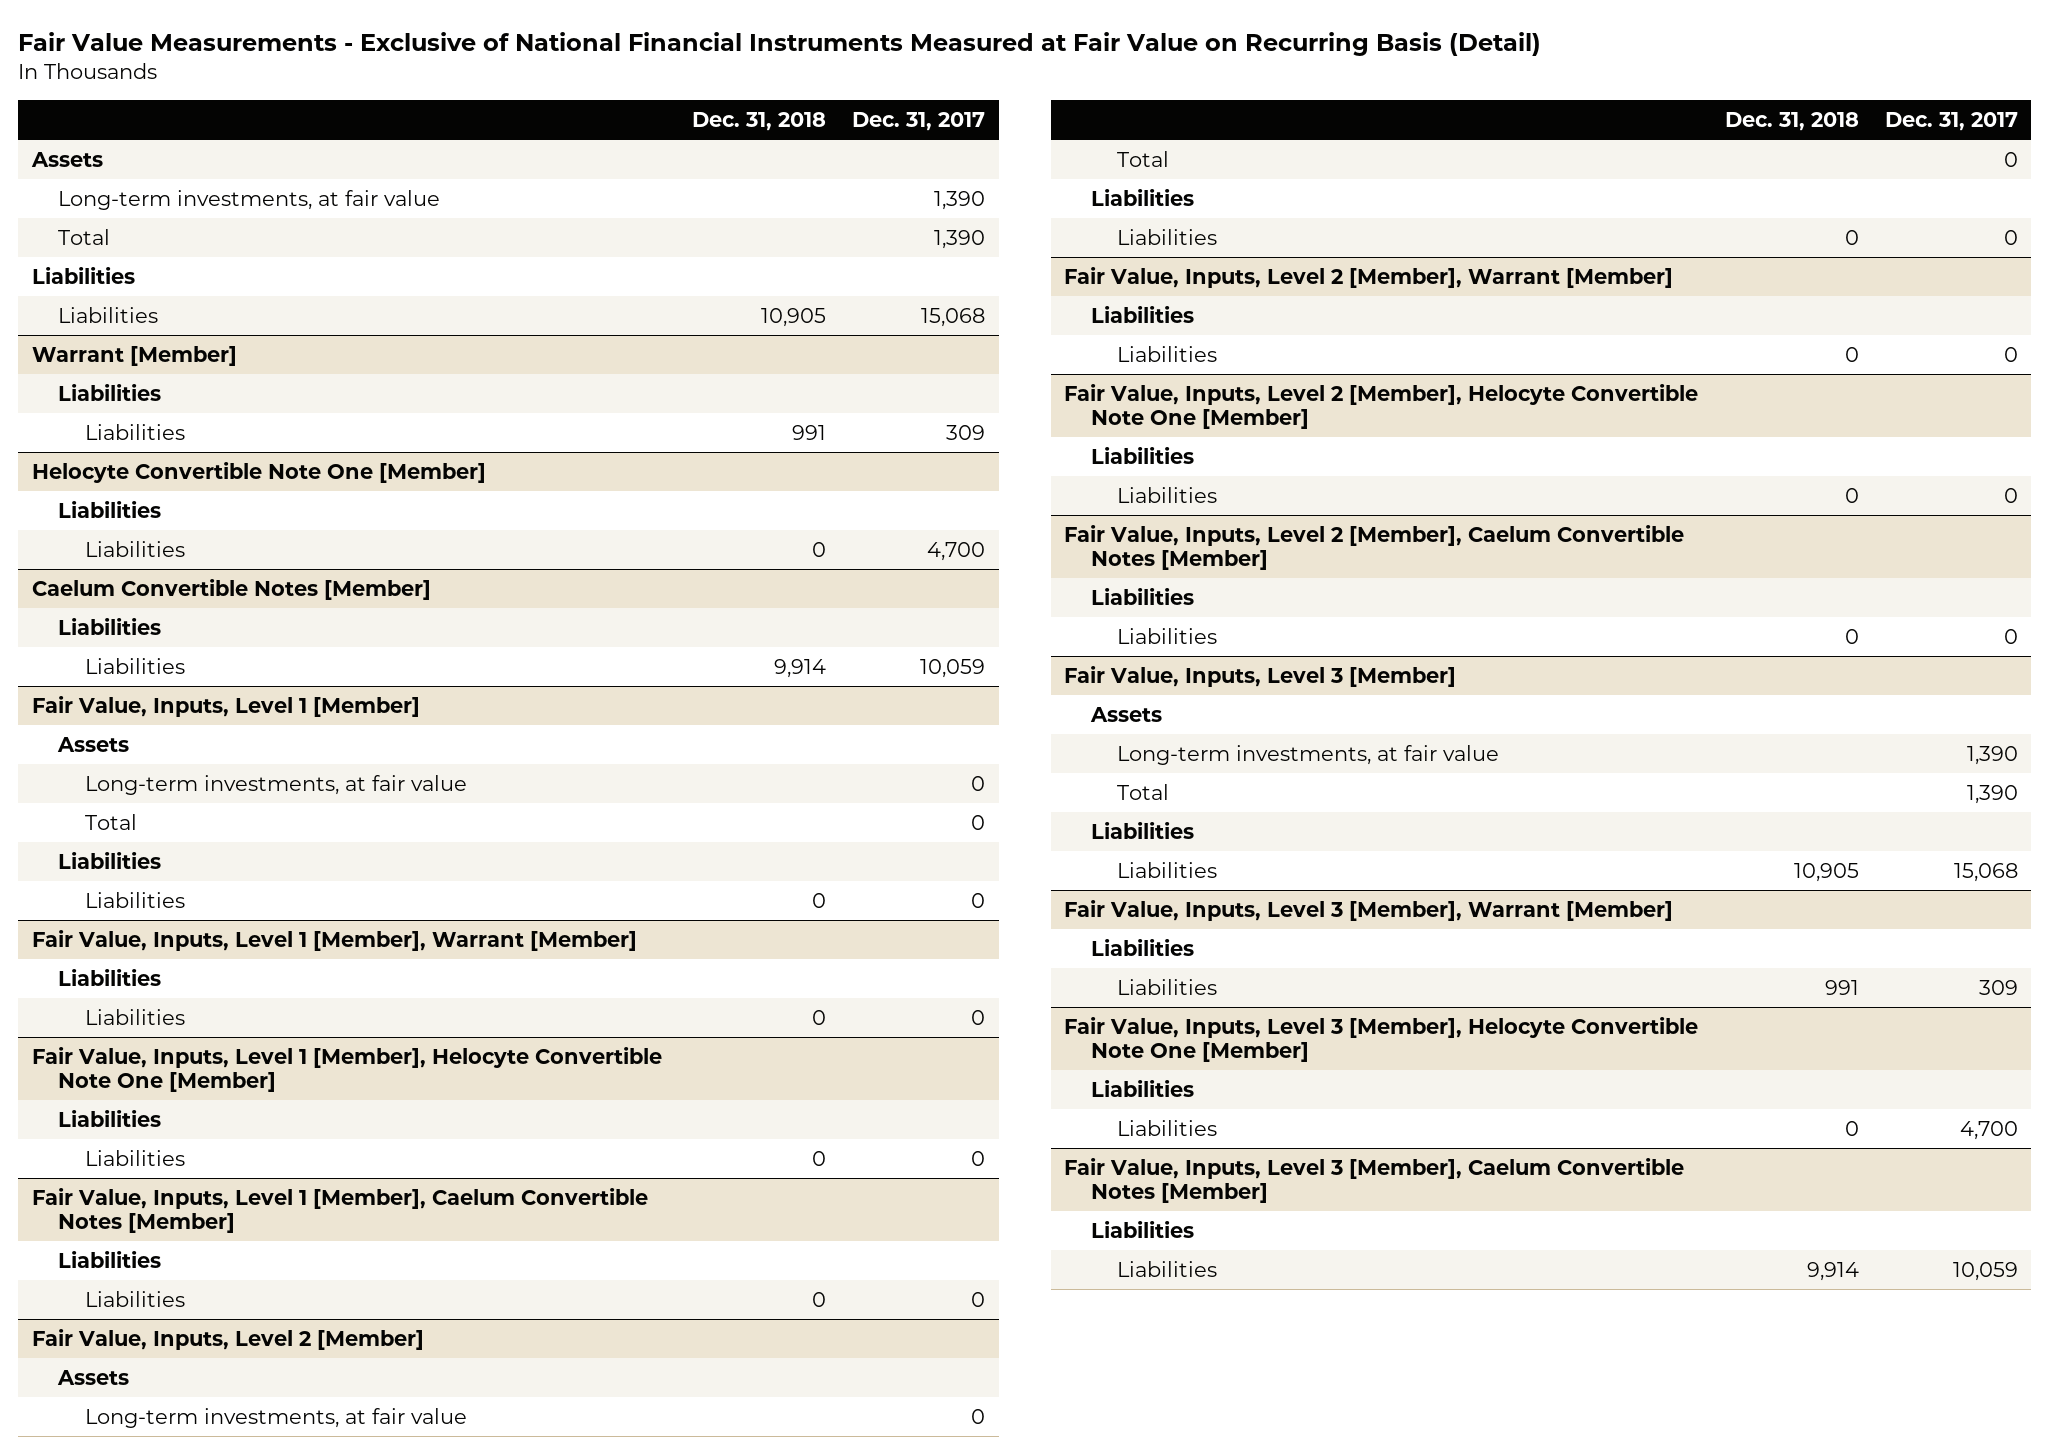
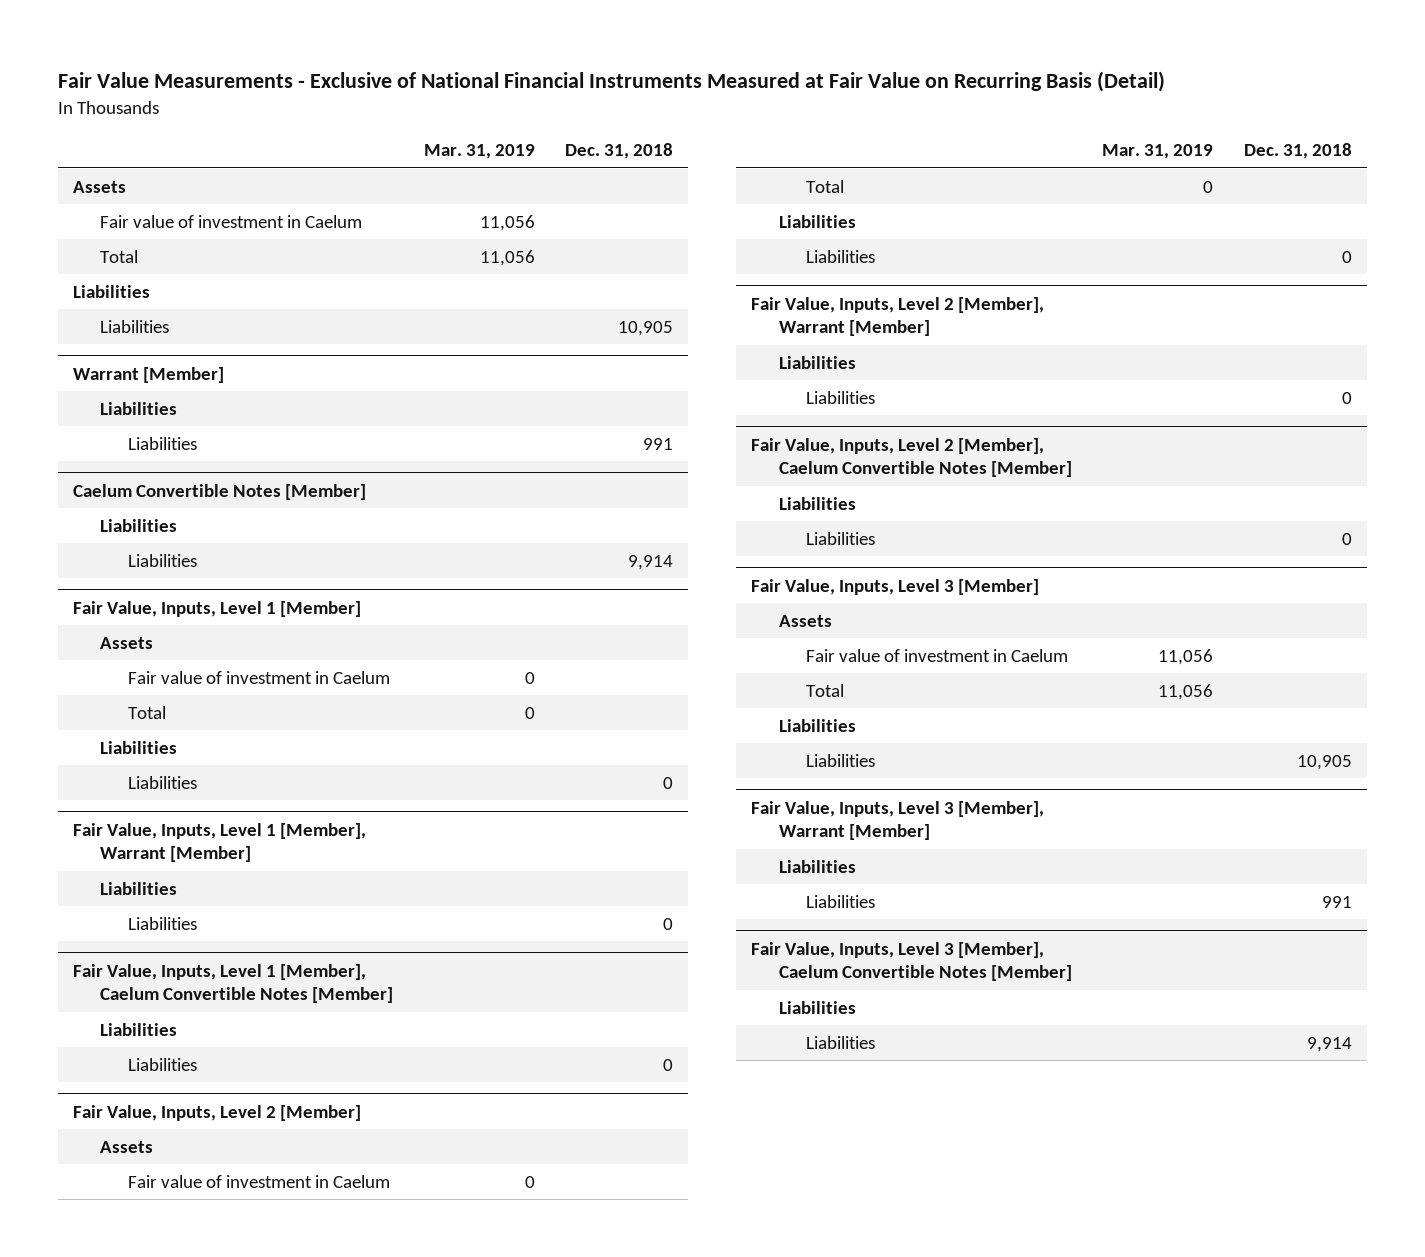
[852,112,986,132] Dec. 31, 2017 -> none
none -> [423,144,535,160] Mar. 31, 2019
[58,189,441,210] Long-term investments, at fair value -> [100,214,363,228] Fair value of investment in Caelum
[31,461,486,483] Helocyte Convertible Note One [Member] -> none
[58,500,162,518] Liabilities -> none
[84,540,185,557] Liabilities -> none
[84,774,467,795] Long-term investments, at fair value -> [127,670,390,684] Fair value of investment in Caelum
[31,1046,662,1093] Fair Value, Inputs, Level 1 [Member], Helocyte Convertible Note One [Member] -> none
[58,1109,162,1127] Liabilities -> none
[84,1149,185,1166] Liabilities -> none
[84,1407,467,1428] Long-term investments, at fair value -> [127,1174,390,1188] Fair value of investment in Caelum
[1064,383,1699,430] Fair Value, Inputs, Level 2 [Member], Helocyte Convertible Note One [Member] -> none
[1090,446,1194,464] Liabilities -> none
[1117,486,1218,503] Liabilities -> none
[1117,744,1500,765] Long-term investments, at fair value -> [806,648,1069,662] Fair value of investment in Caelum
[1064,1016,1699,1063] Fair Value, Inputs, Level 3 [Member], Helocyte Convertible Note One [Member] -> none
[1090,1079,1194,1097] Liabilities -> none
[1117,1119,1218,1136] Liabilities -> none

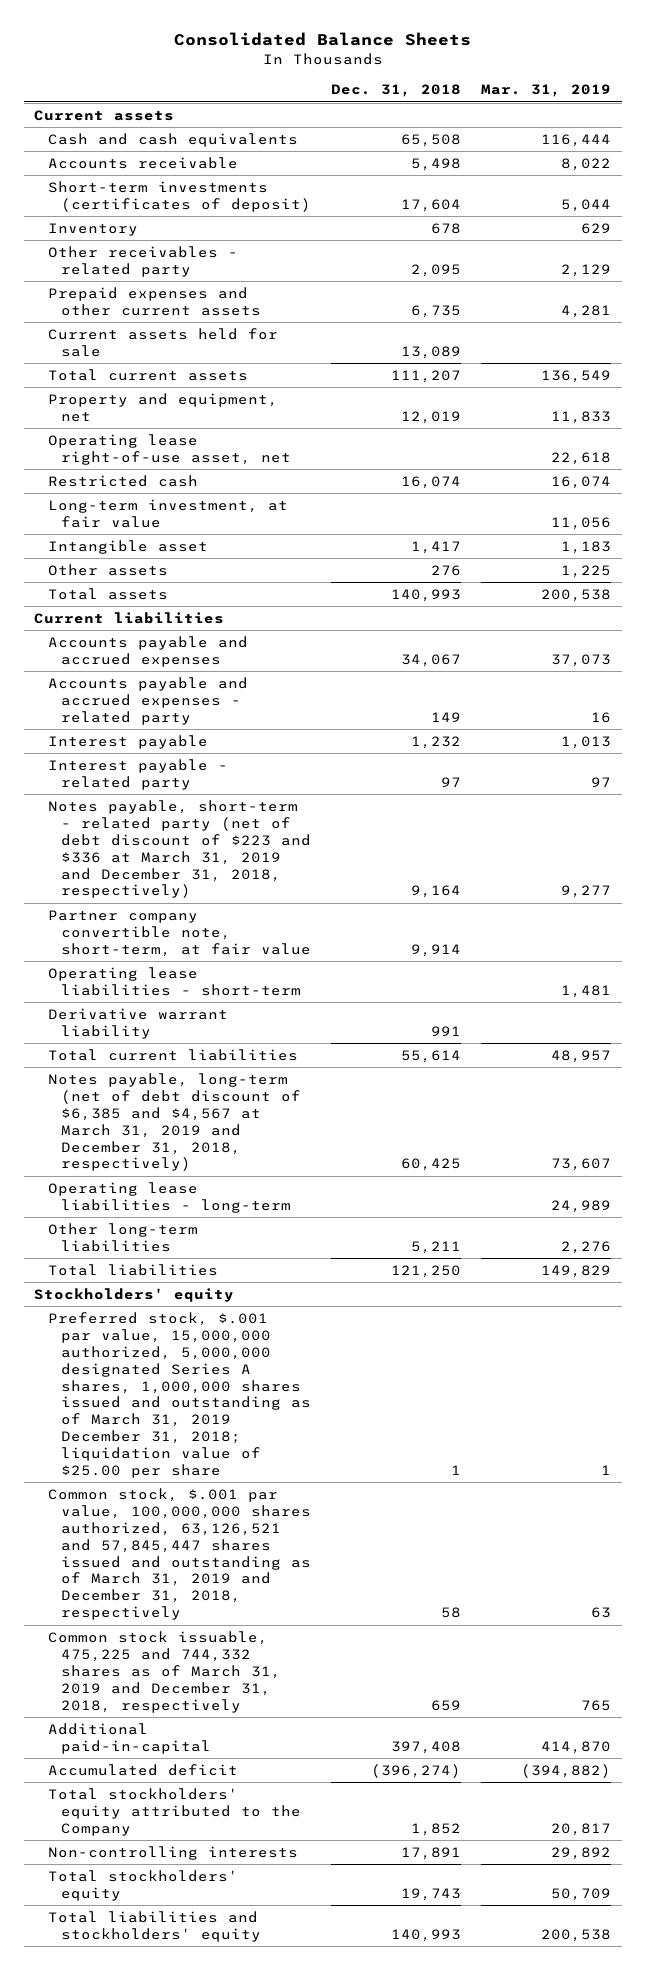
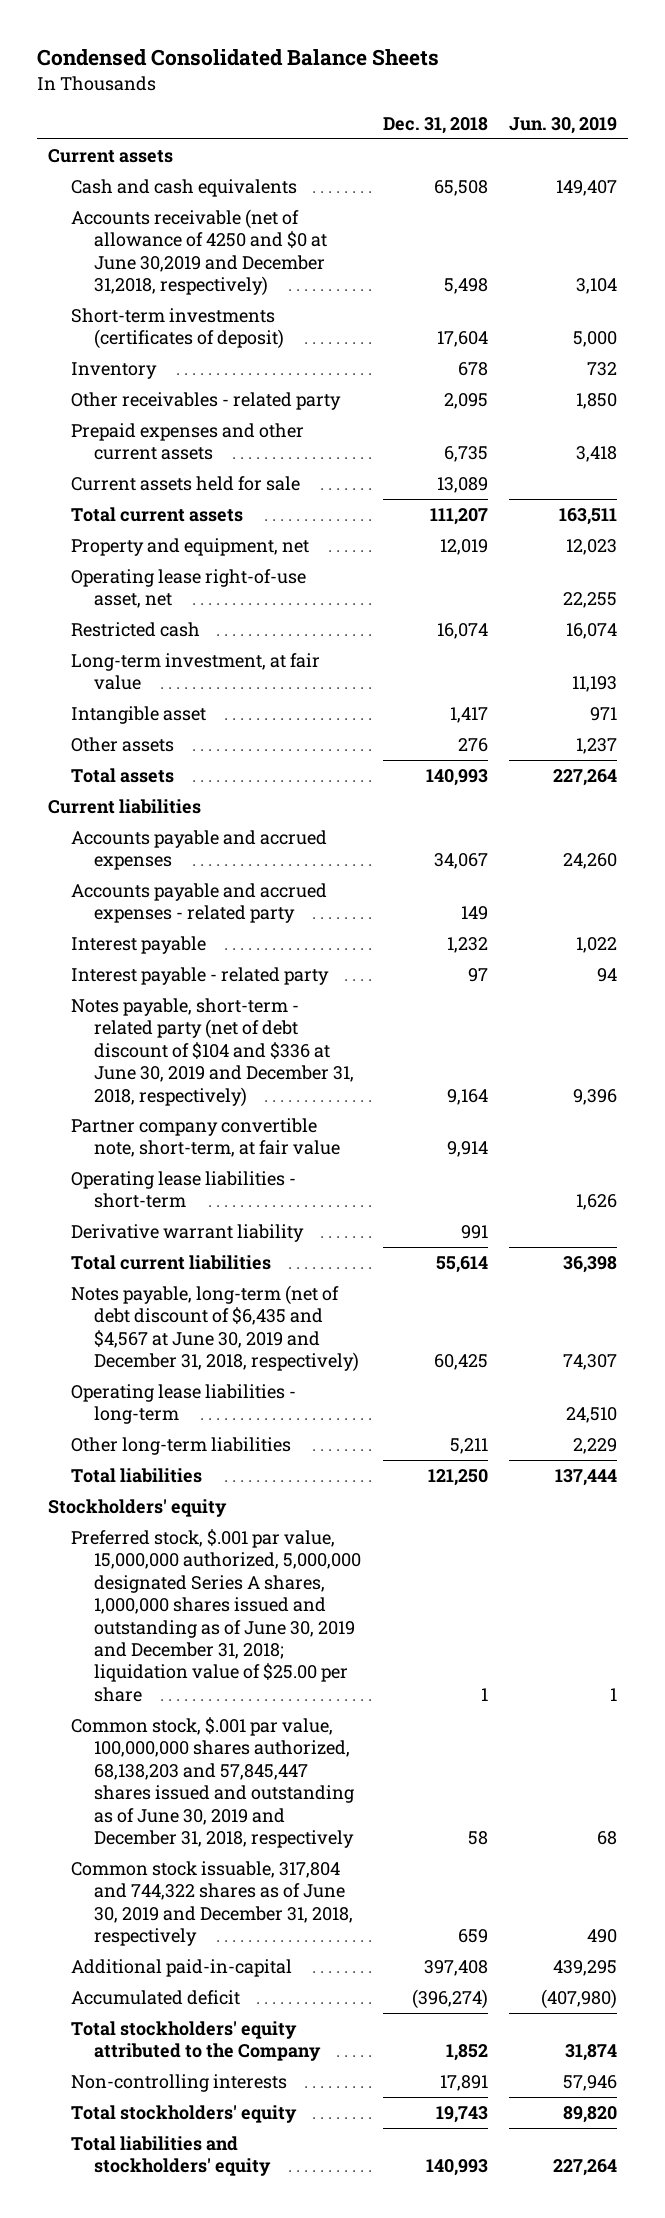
[173,32,471,47] Consolidated Balance Sheets -> [37,49,440,67] Condensed Consolidated Balance Sheets
[481,84,612,98] Mar. 31, 2019 -> none
none -> [509,116,618,134] Jun. 30, 2019
[47,156,238,169] Accounts receivable -> [71,208,328,297] Accounts receivable (net of allowance of 4250 and $0 at June 30,2019 and December 31,2018, respectively)
[47,799,312,899] Notes payable, short-term - related party (net of debt discount of $223 and $336 at March 31, 2019 and December 31, 2018, respectively) -> [71,997,355,1107] Notes payable, short-term - related party (net of debt discount of $104 and $336 at June 30, 2019 and December 31, 2018, respectively)
[47,1072,302,1172] Notes payable, long-term (net of debt discount of $6,385 and $4,567 at March 31, 2019 and December 31, 2018, respectively) -> [71,1284,360,1373] Notes payable, long-term (net of debt discount of $6,435 and $4,567 at June 30, 2019 and December 31, 2018, respectively)
[47,1311,312,1478] Preferred stock, $.001 par value, 15,000,000 authorized, 5,000,000 designated Series A shares, 1,000,000 shares issued and outstanding as of March 31, 2019 December 31, 2018; liquidation value of $25.00 per share -> [71,1528,362,1702] Preferred stock, $.001 par value, 15,000,000 authorized, 5,000,000 designated Series A shares, 1,000,000 shares issued and outstanding as of June 30, 2019 and December 31, 2018; liquidation value of $25.00 per share
[47,1487,312,1621] Common stock, $.001 par value, 100,000,000 shares authorized, 63,126,521 and 57,845,447 shares issued and outstanding as of March 31, 2019 and December 31, 2018, respectively -> [71,1716,355,1849] Common stock, $.001 par value, 100,000,000 shares authorized, 68,138,203 and 57,845,447 shares issued and outstanding as of June 30, 2019 and December 31, 2018, respectively
[47,1630,282,1713] Common stock issuable, 475,225 and 744,332 shares as of March 31, 2019 and December 31, 2018, respectively -> [71,1860,354,1947] Common stock issuable, 317,804 and 744,322 shares as of June 30, 2019 and December 31, 2018, respectively

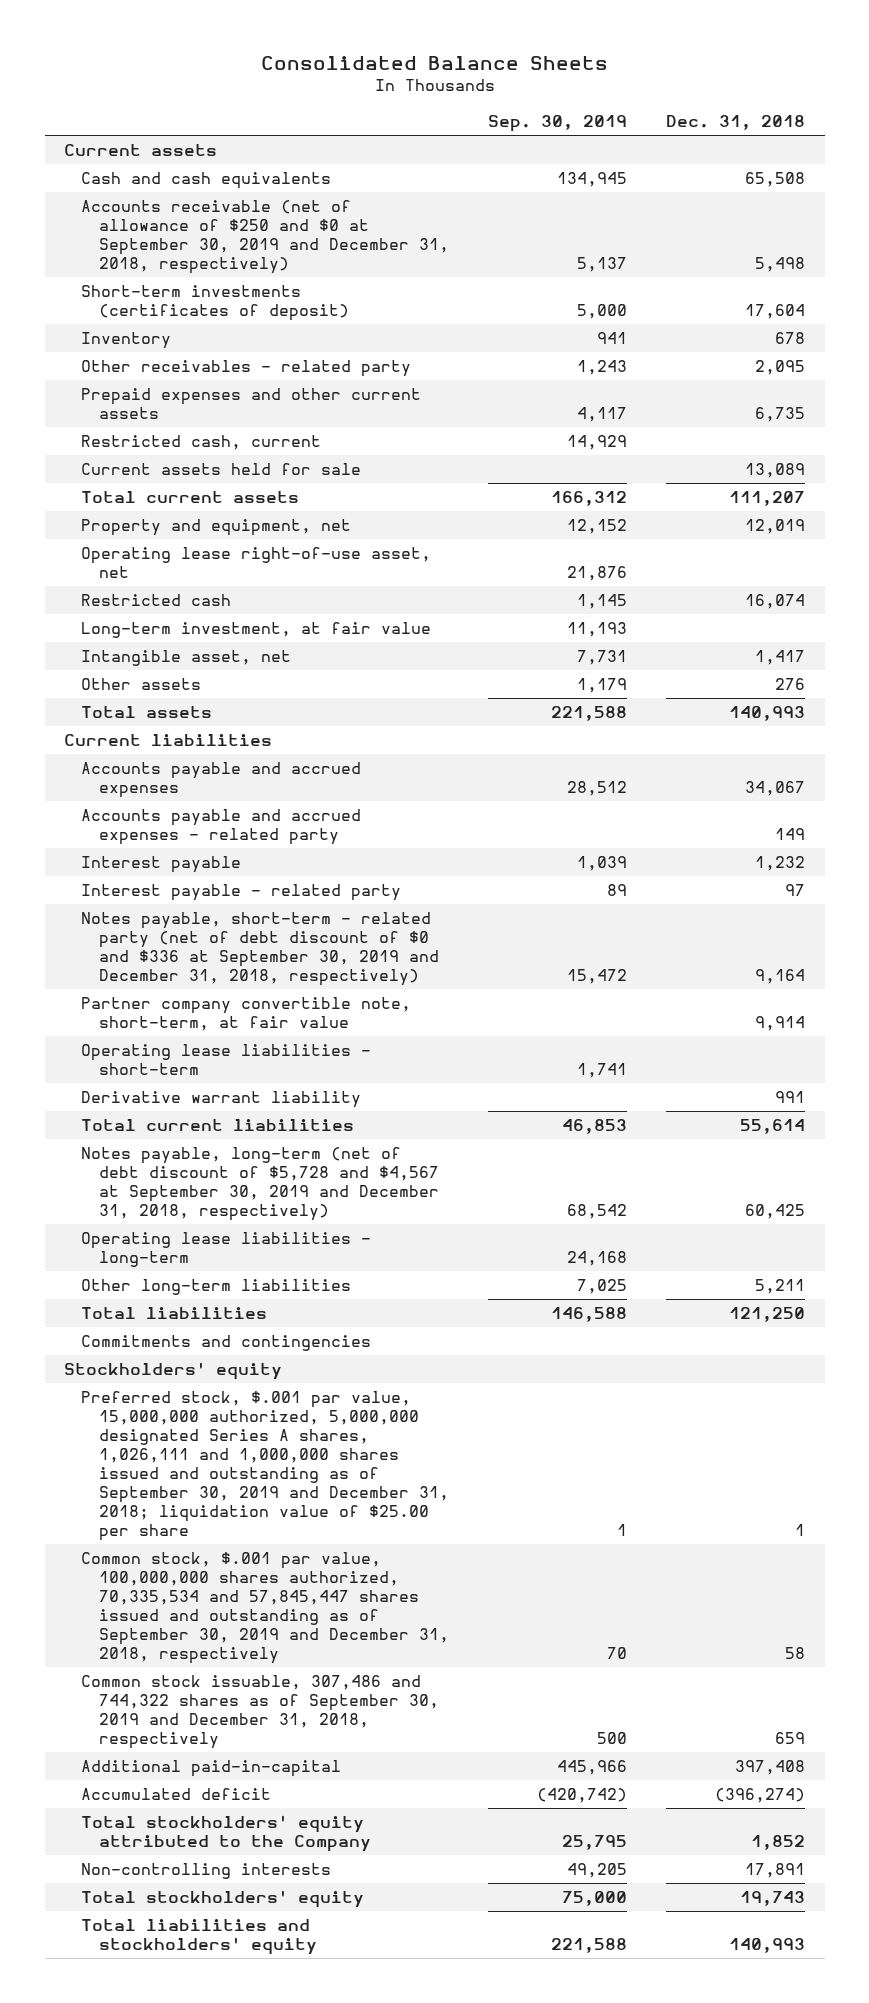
[37,49,440,67] Condensed Consolidated Balance Sheets -> [260,55,608,70] Consolidated Balance Sheets
[509,116,618,134] Jun. 30, 2019 -> none
none -> [487,115,627,133] Sep. 30, 2019
[71,208,328,297] Accounts receivable (net of allowance of 4250 and $0 at June 30,2019 and December 31,2018, respectively) -> [81,200,449,275] Accounts receivable (net of allowance of $250 and $0 at September 30, 2019 and December 31, 2018, respectively)
none -> [81,435,322,451] Restricted cash, current
[71,705,207,724] Intangible asset -> [81,650,292,667] Intangible asset, net
[71,997,355,1107] Notes payable, short-term - related party (net of debt discount of $104 and $336 at June 30, 2019 and December 31, 2018, respectively) -> [81,912,439,987] Notes payable, short-term - related party (net of debt discount of $0 and $336 at September 30, 2019 and December 31, 2018, respectively)
[71,1284,360,1373] Notes payable, long-term (net of debt discount of $6,435 and $4,567 at June 30, 2019 and December 31, 2018, respectively) -> [81,1147,439,1222] Notes payable, long-term (net of debt discount of $5,728 and $4,567 at September 30, 2019 and December 31, 2018, respectively)
none -> [81,1335,372,1352] Commitments and contingencies
[71,1528,362,1702] Preferred stock, $.001 par value, 15,000,000 authorized, 5,000,000 designated Series A shares, 1,000,000 shares issued and outstanding as of June 30, 2019 and December 31, 2018; liquidation value of $25.00 per share -> [81,1391,449,1542] Preferred stock, $.001 par value, 15,000,000 authorized, 5,000,000 designated Series A shares, 1,026,111 and 1,000,000 shares issued and outstanding as of September 30, 2019 and December 31, 2018; liquidation value of $25.00 per share
[71,1716,355,1849] Common stock, $.001 par value, 100,000,000 shares authorized, 68,138,203 and 57,845,447 shares issued and outstanding as of June 30, 2019 and December 31, 2018, respectively -> [81,1552,449,1665] Common stock, $.001 par value, 100,000,000 shares authorized, 70,335,534 and 57,845,447 shares issued and outstanding as of September 30, 2019 and December 31, 2018, respectively
[71,1860,354,1947] Common stock issuable, 317,804 and 744,322 shares as of June 30, 2019 and December 31, 2018, respectively -> [81,1675,439,1750] Common stock issuable, 307,486 and 744,322 shares as of September 30, 2019 and December 31, 2018, respectively

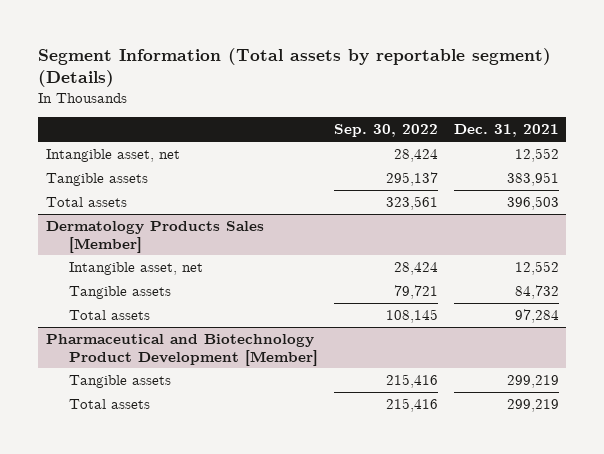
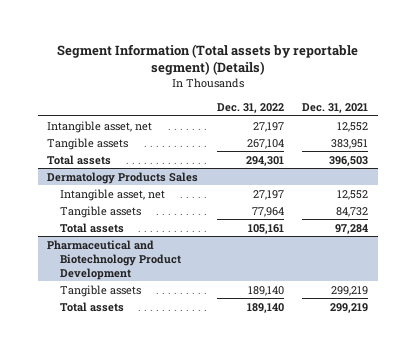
[333,124,438,138] Sep. 30, 2022 -> none
none -> [216,103,284,114] Dec. 31, 2022
[45,220,264,253] Dermatology Products Sales [Member] -> [46,171,198,184] Dermatology Products Sales
[45,333,318,366] Pharmaceutical and Biotechnology Product Development [Member] -> [46,239,182,280] Pharmaceutical and Biotechnology Product Development

